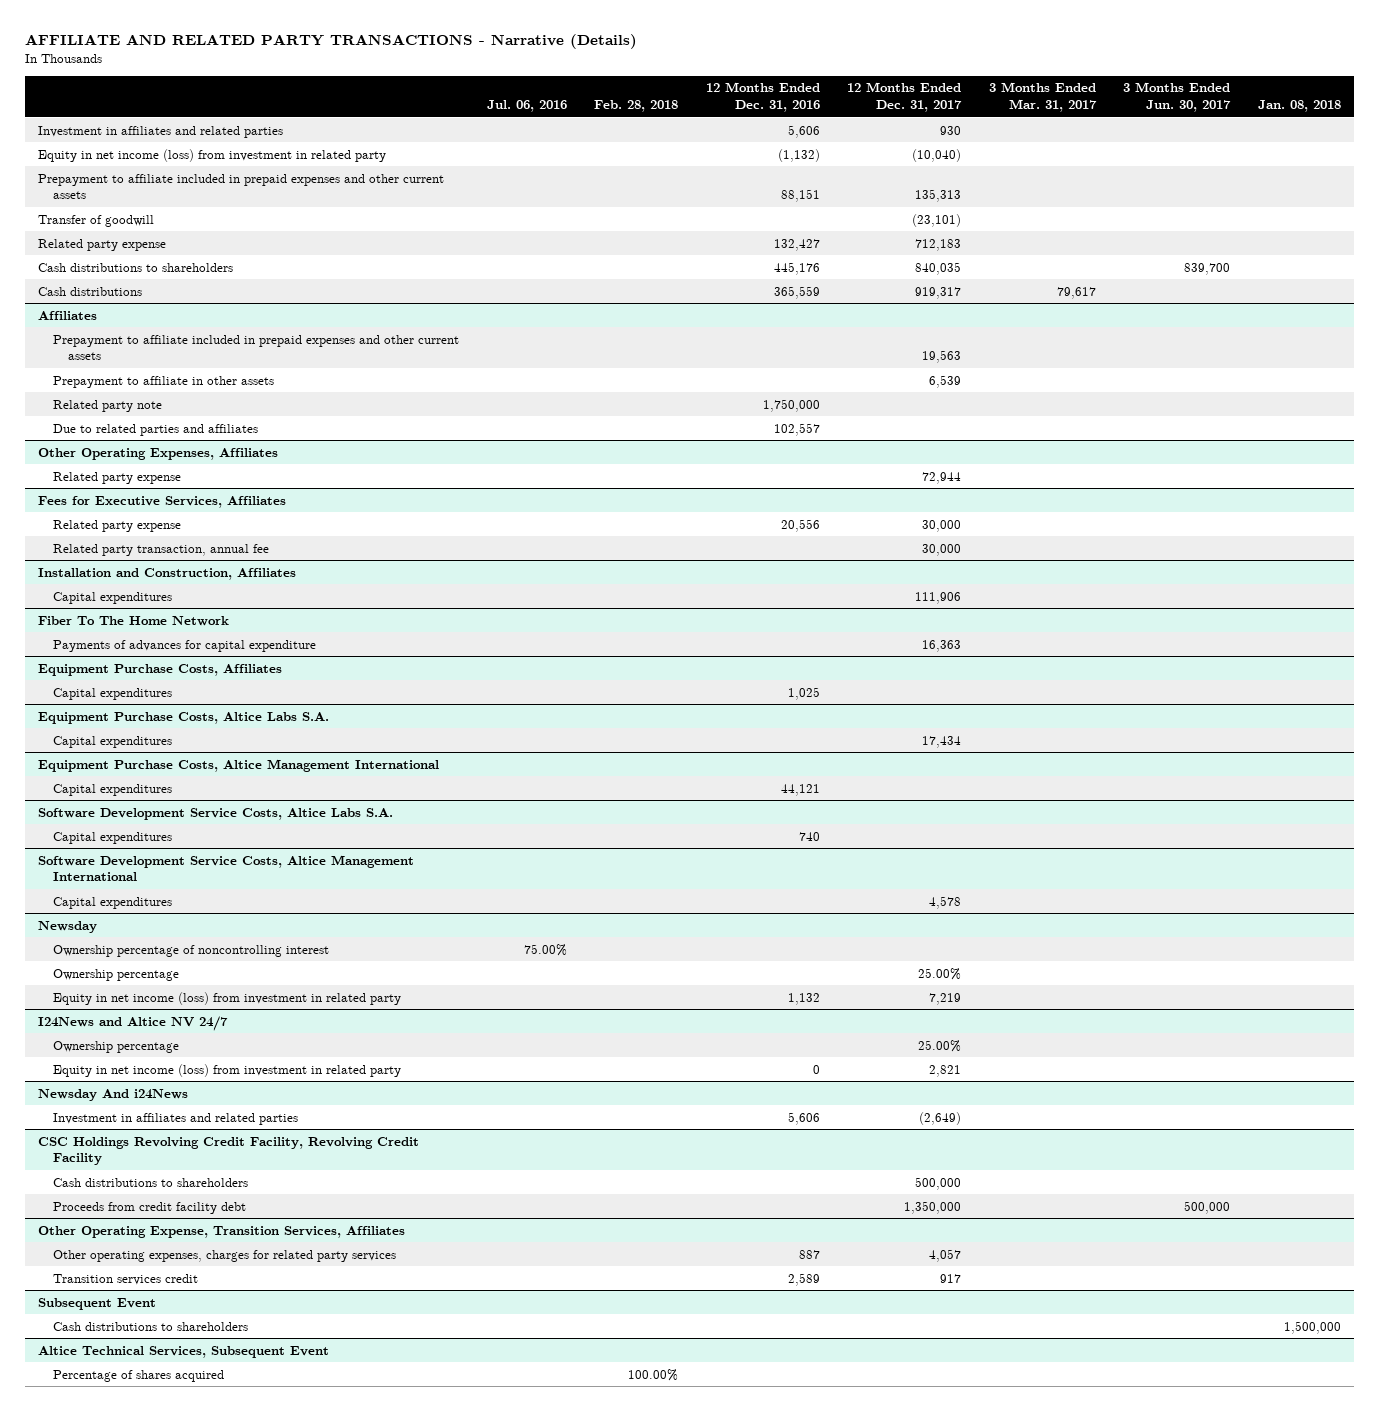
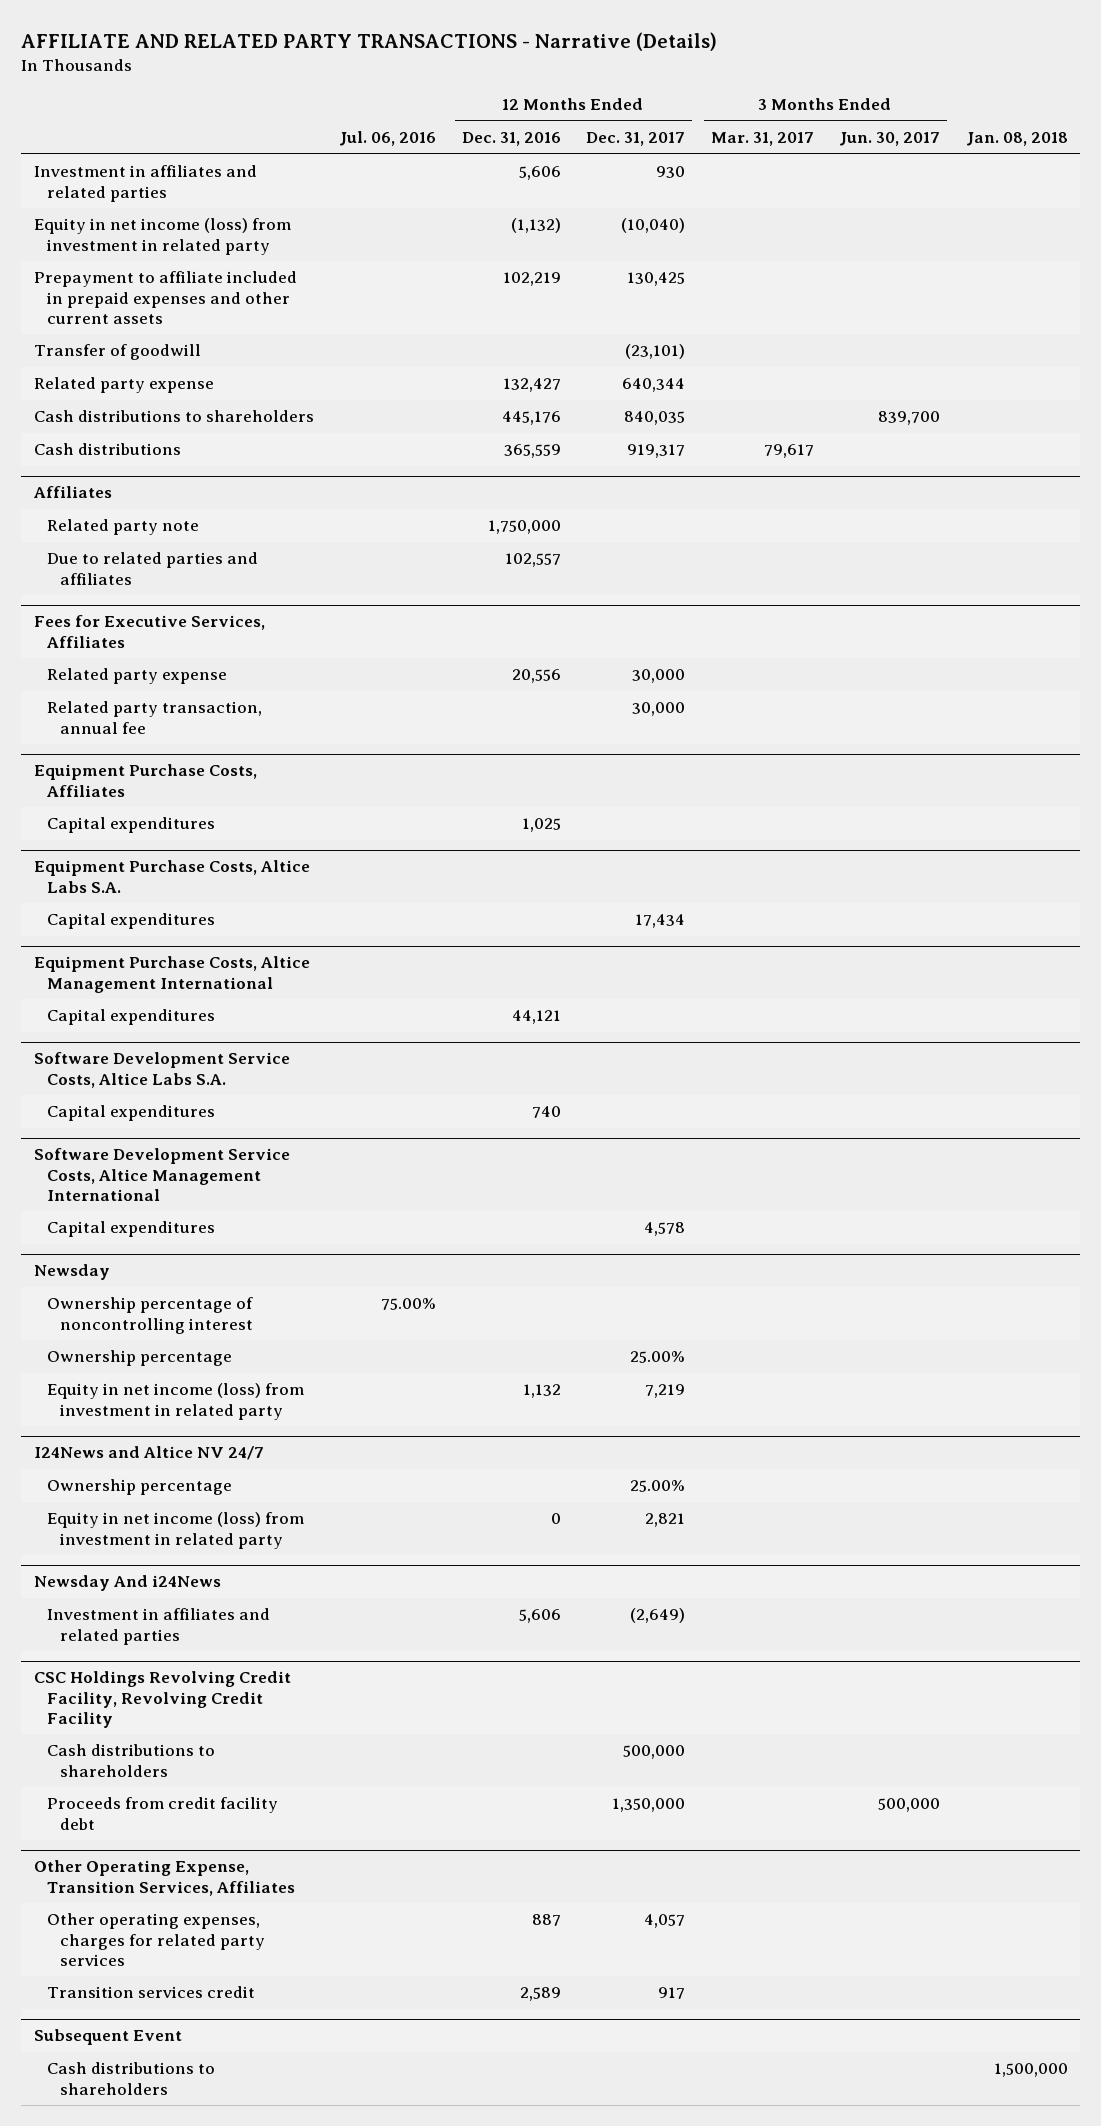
[594,100,679,113] Feb. 28, 2018 -> none
[780,189,820,203] 88,151 -> [502,272,561,287] 102,219
[915,189,962,203] 135,313 -> [627,272,686,287] 130,425
[915,238,962,251] 712,183 -> [622,378,686,393] 640,344
[53,334,460,361] Prepayment to affiliate included in prepaid expenses and other current assets -> none
[53,375,275,388] Prepayment to affiliate in other assets -> none
[38,447,279,460] Other Operating Expenses, Affiliates -> none
[53,471,182,484] Related party expense -> none
[38,567,297,580] Installation and Construction, Affiliates -> none
[53,591,173,604] Capital expenditures -> none
[38,615,230,626] Fiber To The Home Network -> none
[53,639,317,652] Payments of advances for capital expenditure -> none
[38,1345,330,1358] Altice Technical Services, Subsequent Event -> none
[53,1369,225,1382] Percentage of shares acquired -> none

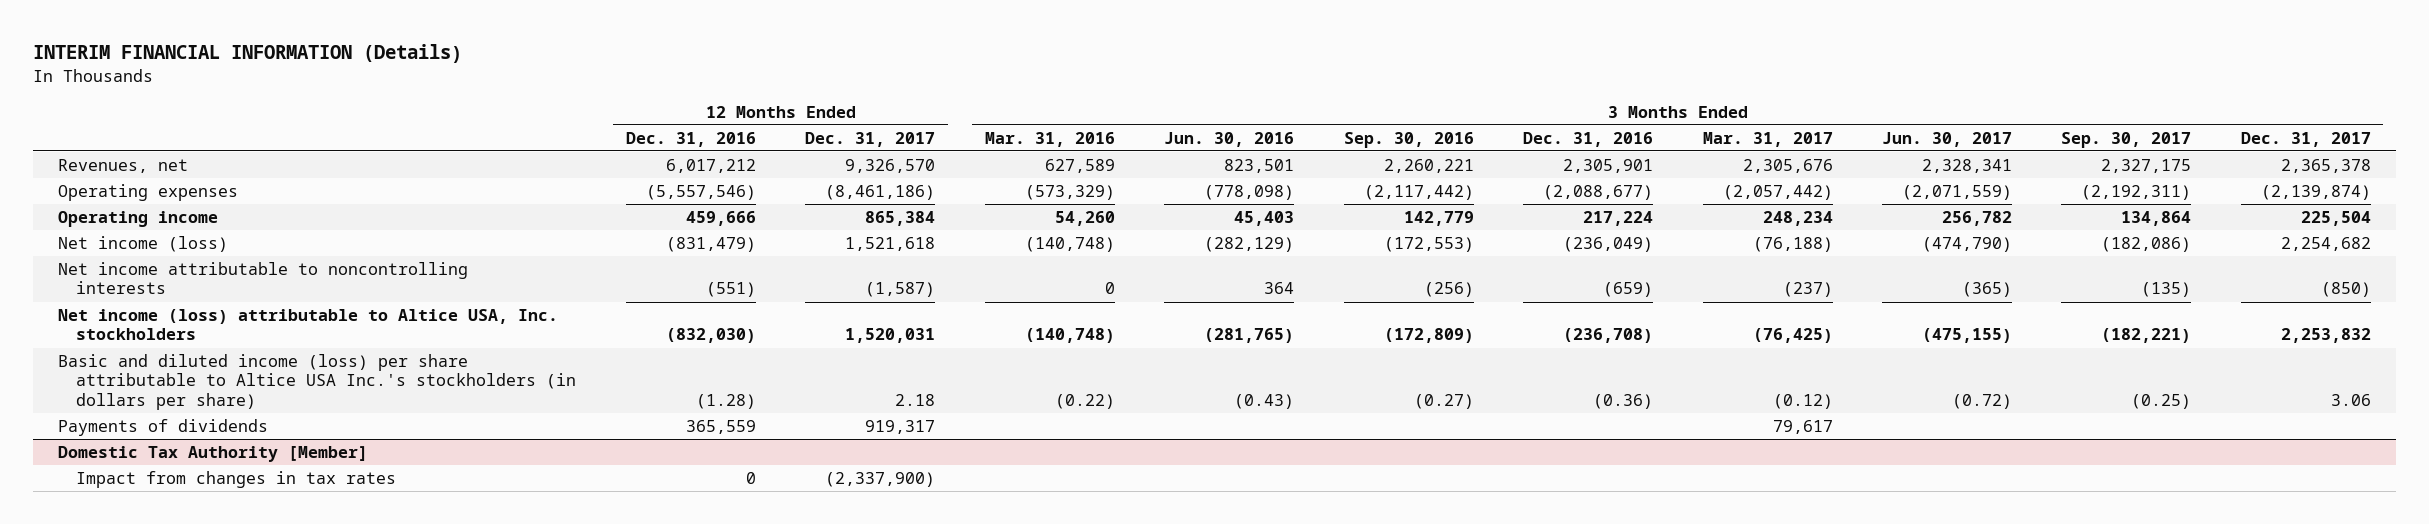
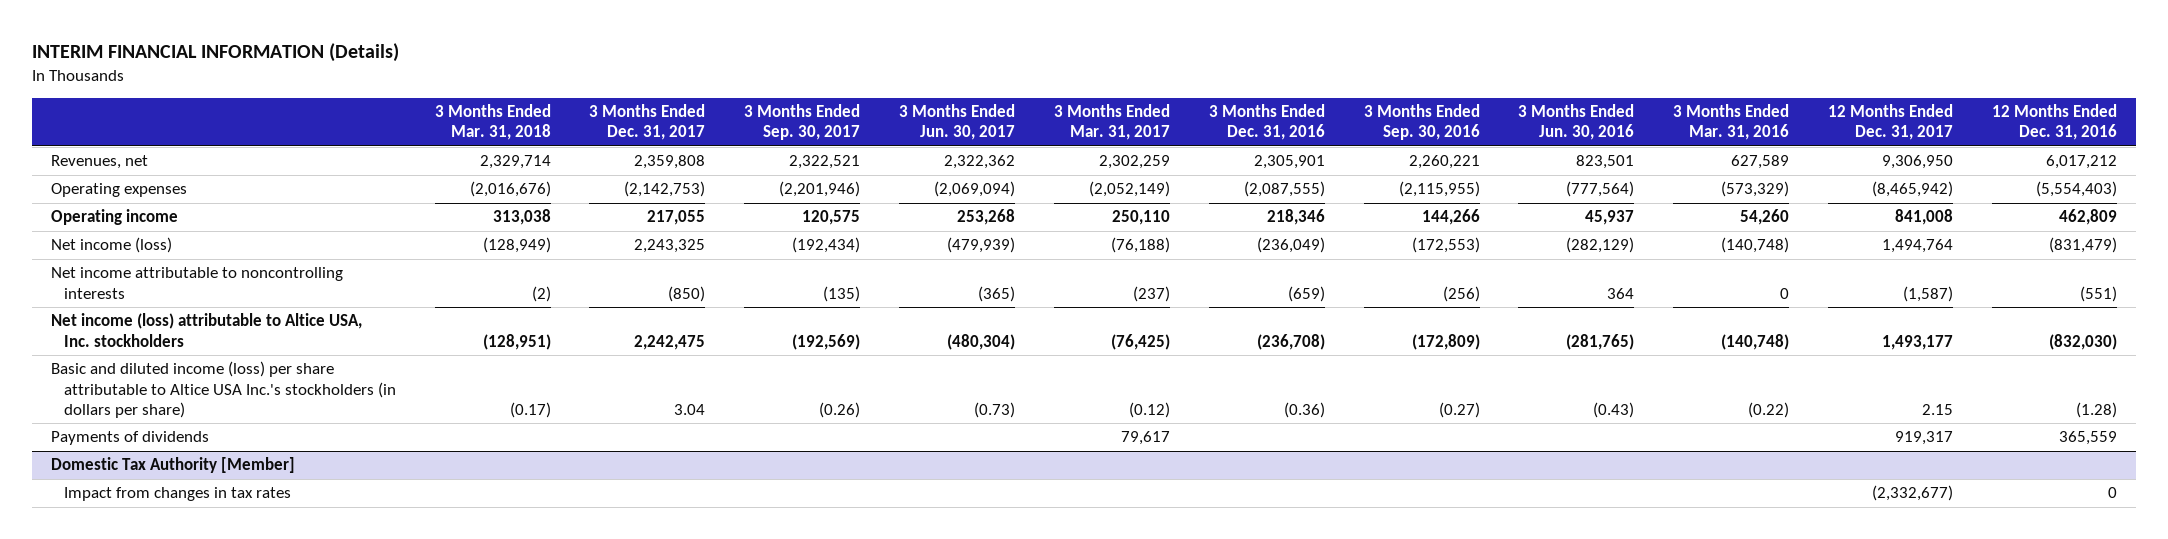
none -> [434,104,551,141] 3 Months Ended Mar. 31, 2018
[845,159,936,174] 9,326,570 -> [1882,155,1954,170] 9,306,950
[1742,159,1833,174] 2,305,676 -> [1098,155,1170,170] 2,302,259
[1922,159,2013,174] 2,328,341 -> [944,155,1016,170] 2,322,362
[2101,159,2192,174] 2,327,175 -> [789,155,861,170] 2,322,521
[2280,159,2371,174] 2,365,378 -> [634,155,706,170] 2,359,808
[645,185,756,201] (5,557,546) -> [2035,181,2117,198] (5,554,403)
[825,185,936,201] (8,461,186) -> [1872,181,1954,198] (8,465,942)
[1204,185,1295,201] (778,098) -> [1566,181,1635,198] (777,564)
[1363,185,1474,201] (2,117,442) -> [1398,181,1480,198] (2,115,955)
[1543,185,1654,201] (2,088,677) -> [1243,181,1325,198] (2,087,555)
[1722,185,1833,201] (2,057,442) -> [1088,181,1170,198] (2,052,149)
[1902,185,2013,201] (2,071,559) -> [934,181,1016,198] (2,069,094)
[2081,185,2192,201] (2,192,311) -> [779,181,861,198] (2,201,946)
[2260,185,2371,201] (2,139,874) -> [624,181,706,198] (2,142,753)
[685,211,756,227] 459,666 -> [2058,209,2117,226] 462,809
[865,211,936,227] 865,384 -> [1895,209,1954,226] 841,008
[1234,211,1295,227] 45,403 -> [1585,210,1635,226] 45,937
[1403,211,1474,227] 142,779 -> [1421,209,1480,226] 144,266
[1583,211,1654,227] 217,224 -> [1266,209,1325,226] 218,346
[1762,211,1833,227] 248,234 -> [1111,210,1170,226] 250,110
[1942,211,2013,227] 256,782 -> [957,209,1016,226] 253,268
[2121,211,2192,227] 134,864 -> [802,210,861,226] 120,575
[2300,211,2371,227] 225,504 -> [647,210,706,226] 217,055
[845,237,936,252] 1,521,618 -> [1882,239,1954,254] 1,494,764
[1922,237,2013,253] (474,790) -> [947,237,1016,254] (479,939)
[2101,237,2192,253] (182,086) -> [792,237,861,254] (192,434)
[2280,237,2371,252] 2,254,682 -> [634,239,706,254] 2,243,325
[845,328,936,344] 1,520,031 -> [1882,334,1954,350] 1,493,177
[1922,328,2013,344] (475,155) -> [947,333,1016,350] (480,304)
[2101,328,2192,344] (182,221) -> [792,333,861,350] (192,569)
[2280,328,2371,344] 2,253,832 -> [634,334,706,350] 2,242,475
[895,393,936,406] 2.18 -> [1922,404,1954,416] 2.15
[1952,393,2013,409] (0.72) -> [974,402,1016,419] (0.73)
[2131,393,2192,409] (0.25) -> [819,402,861,419] (0.26)
[2330,393,2371,406] 3.06 -> [674,404,706,416] 3.04
[825,472,936,488] (2,337,900) -> [1872,485,1954,502] (2,332,677)

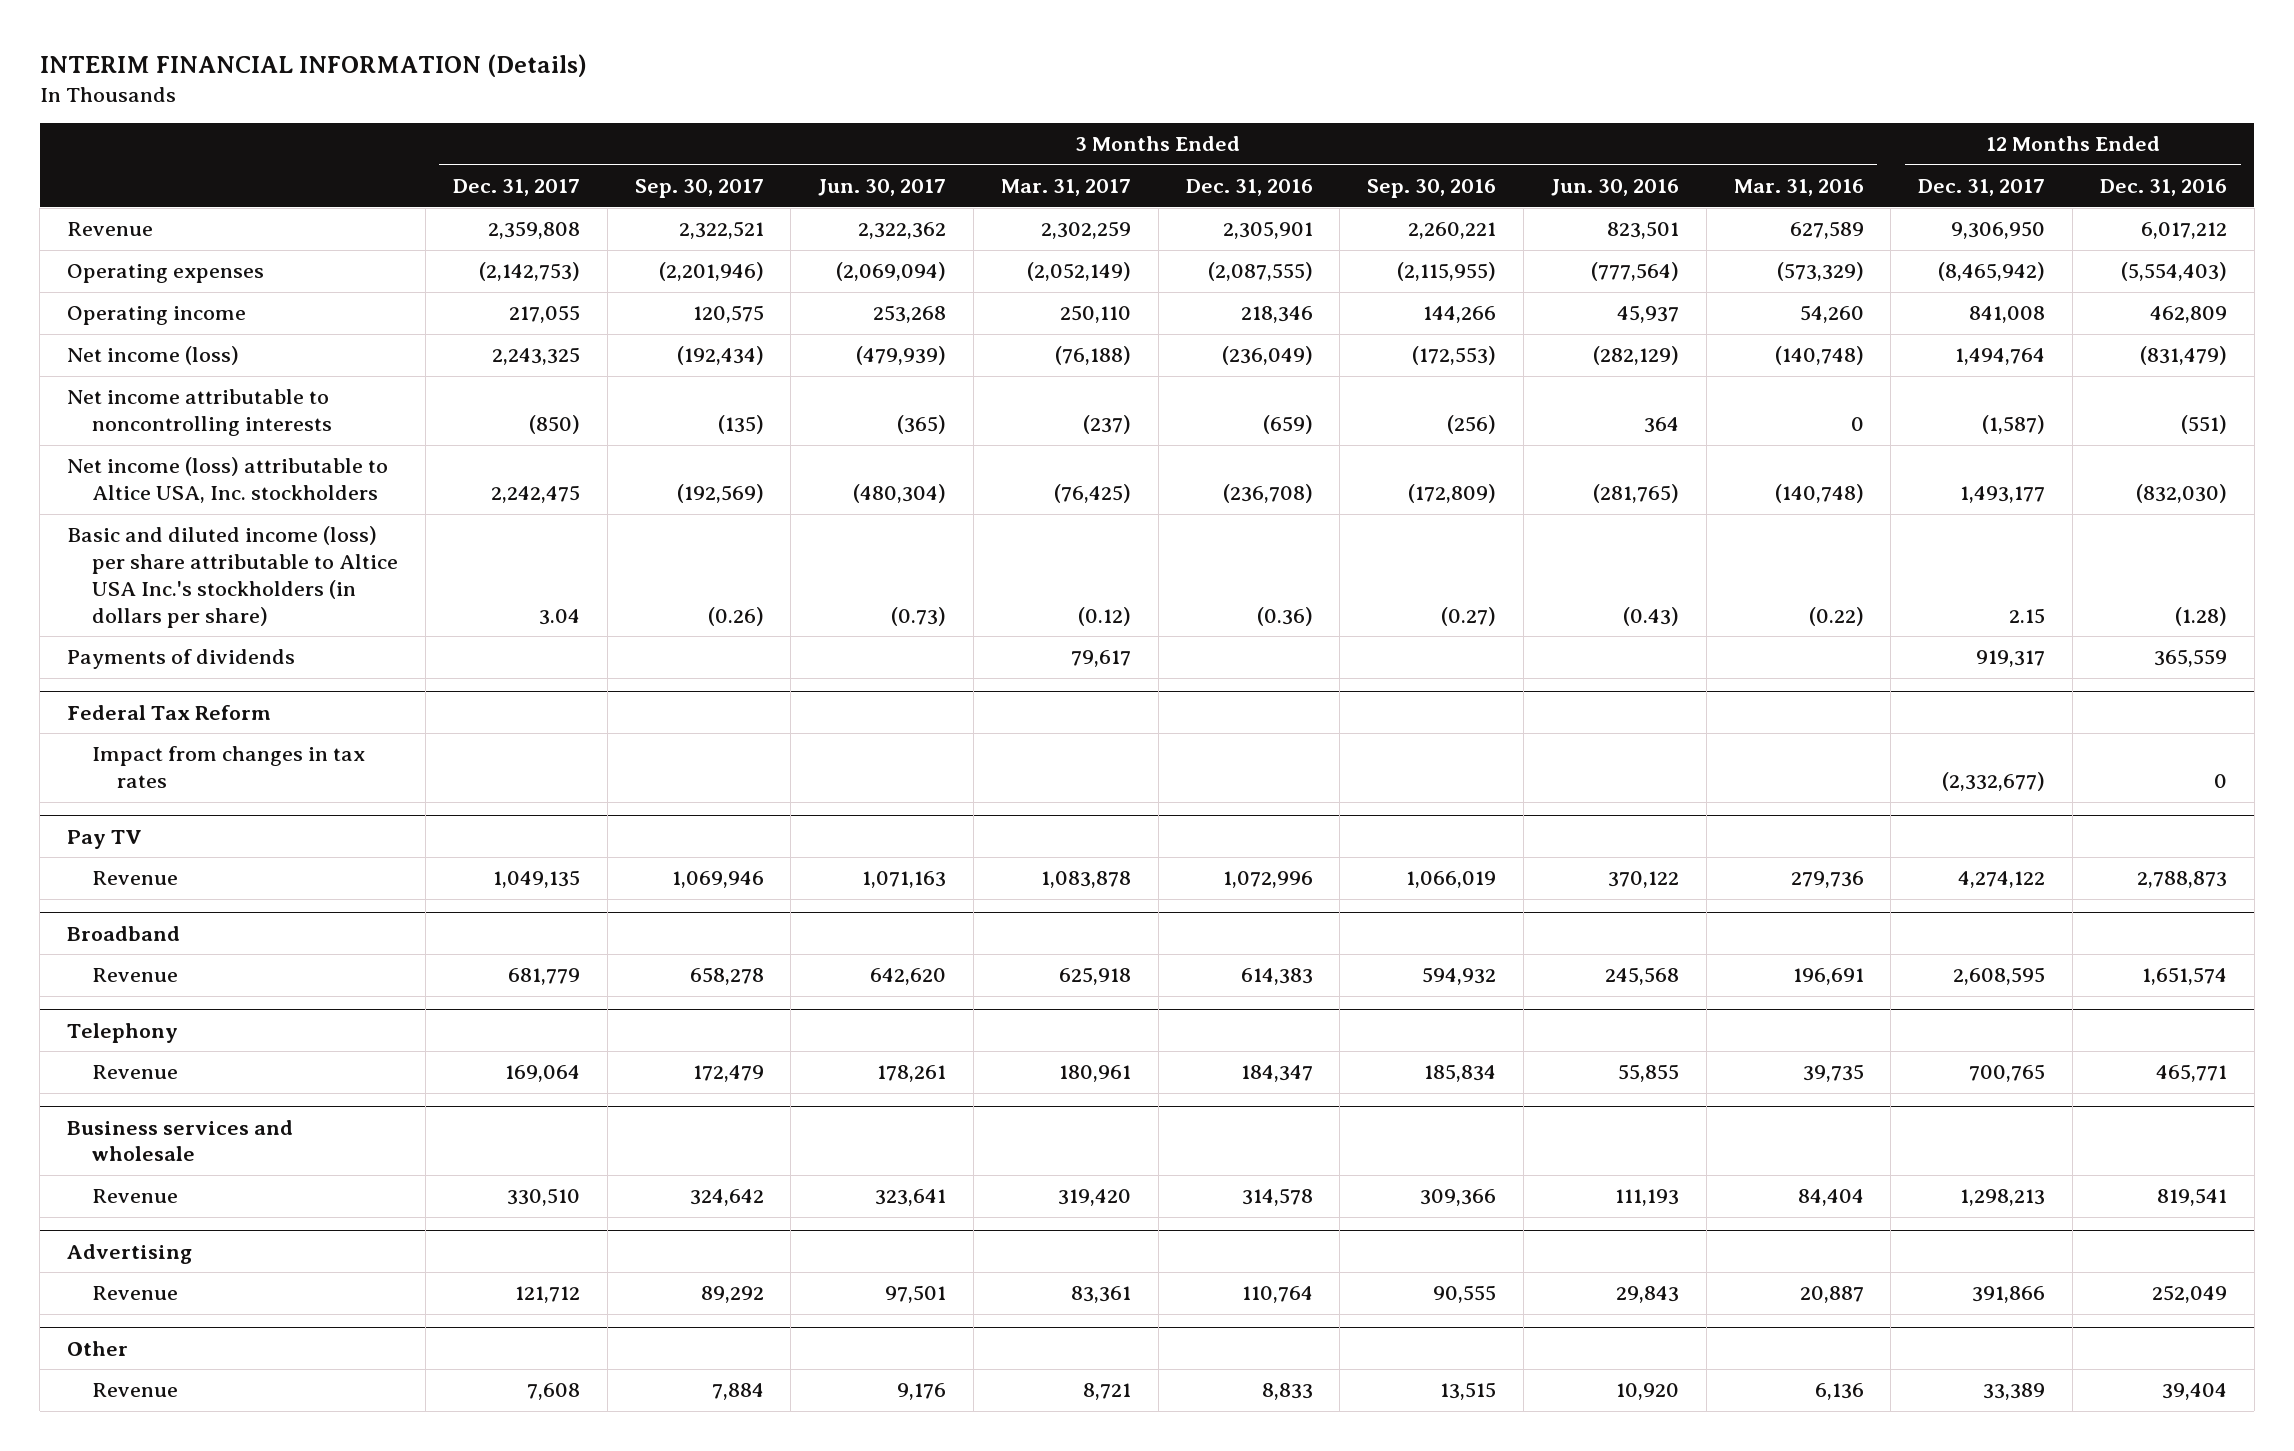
[434,104,551,141] 3 Months Ended Mar. 31, 2018 -> none
[51,155,149,170] Revenues, net -> [66,222,153,237] Revenue
[51,457,296,474] Domestic Tax Authority [Member] -> [66,704,271,720] Federal Tax Reform
none -> [66,829,142,849] Pay TV
none -> [92,871,179,886] Revenue
none -> [66,925,180,941] Broadband
none -> [92,968,179,983] Revenue
none -> [66,1022,178,1043] Telephony
none -> [92,1065,179,1080] Revenue
none -> [66,1119,293,1162] Business services and wholesale
none -> [92,1189,179,1204] Revenue
none -> [66,1243,192,1264] Advertising
none -> [92,1286,179,1301] Revenue
none -> [66,1340,128,1356] Other
none -> [92,1383,179,1398] Revenue

